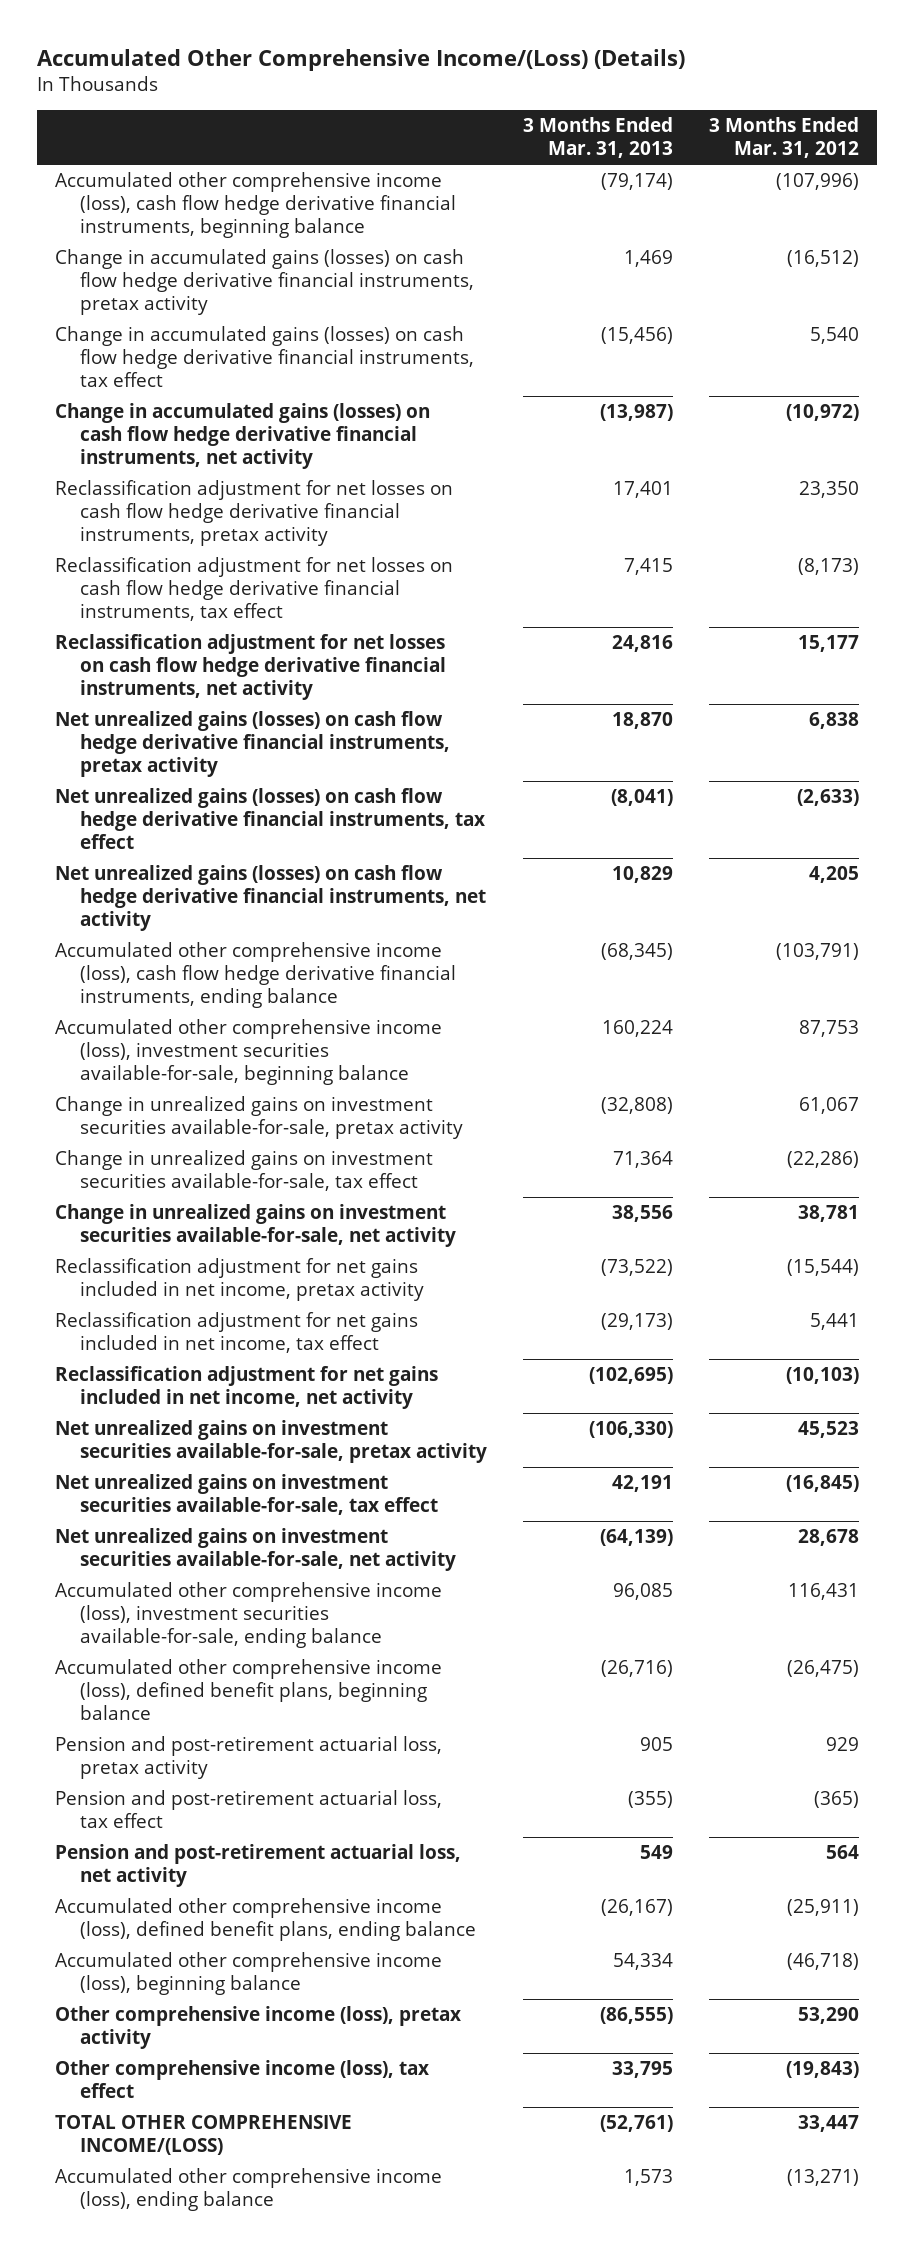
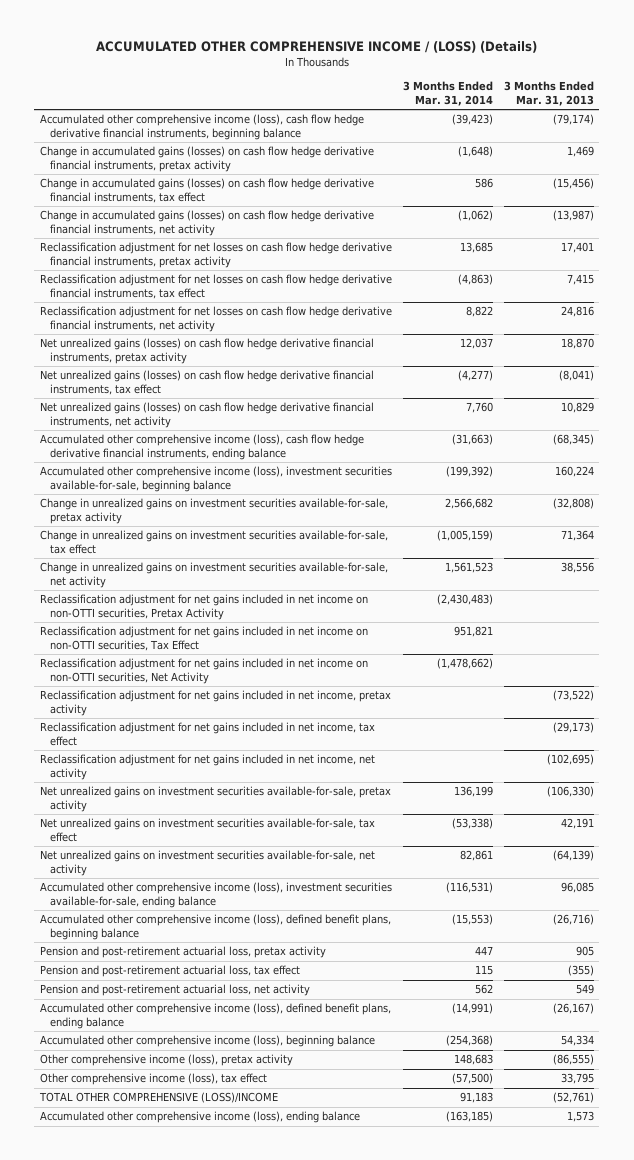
[36,48,685,71] Accumulated Other Comprehensive Income/(Loss) (Details) -> [95,41,537,54] ACCUMULATED OTHER COMPREHENSIVE INCOME / (LOSS) (Details)
[708,117,859,159] 3 Months Ended Mar. 31, 2012 -> none
none -> [402,81,493,106] 3 Months Ended Mar. 31, 2014
none -> [39,594,368,620] Reclassification adjustment for net gains included in net income on non-OTTI securities, Pretax Activity
none -> [39,626,368,651] Reclassification adjustment for net gains included in net income on non-OTTI securities, Tax Effect
none -> [39,658,368,684] Reclassification adjustment for net gains included in net income on non-OTTI securities, Net Activity
[54,2115,352,2156] TOTAL OTHER COMPREHENSIVE INCOME/(LOSS) -> [38,1092,278,1104] TOTAL OTHER COMPREHENSIVE (LOSS)/INCOME

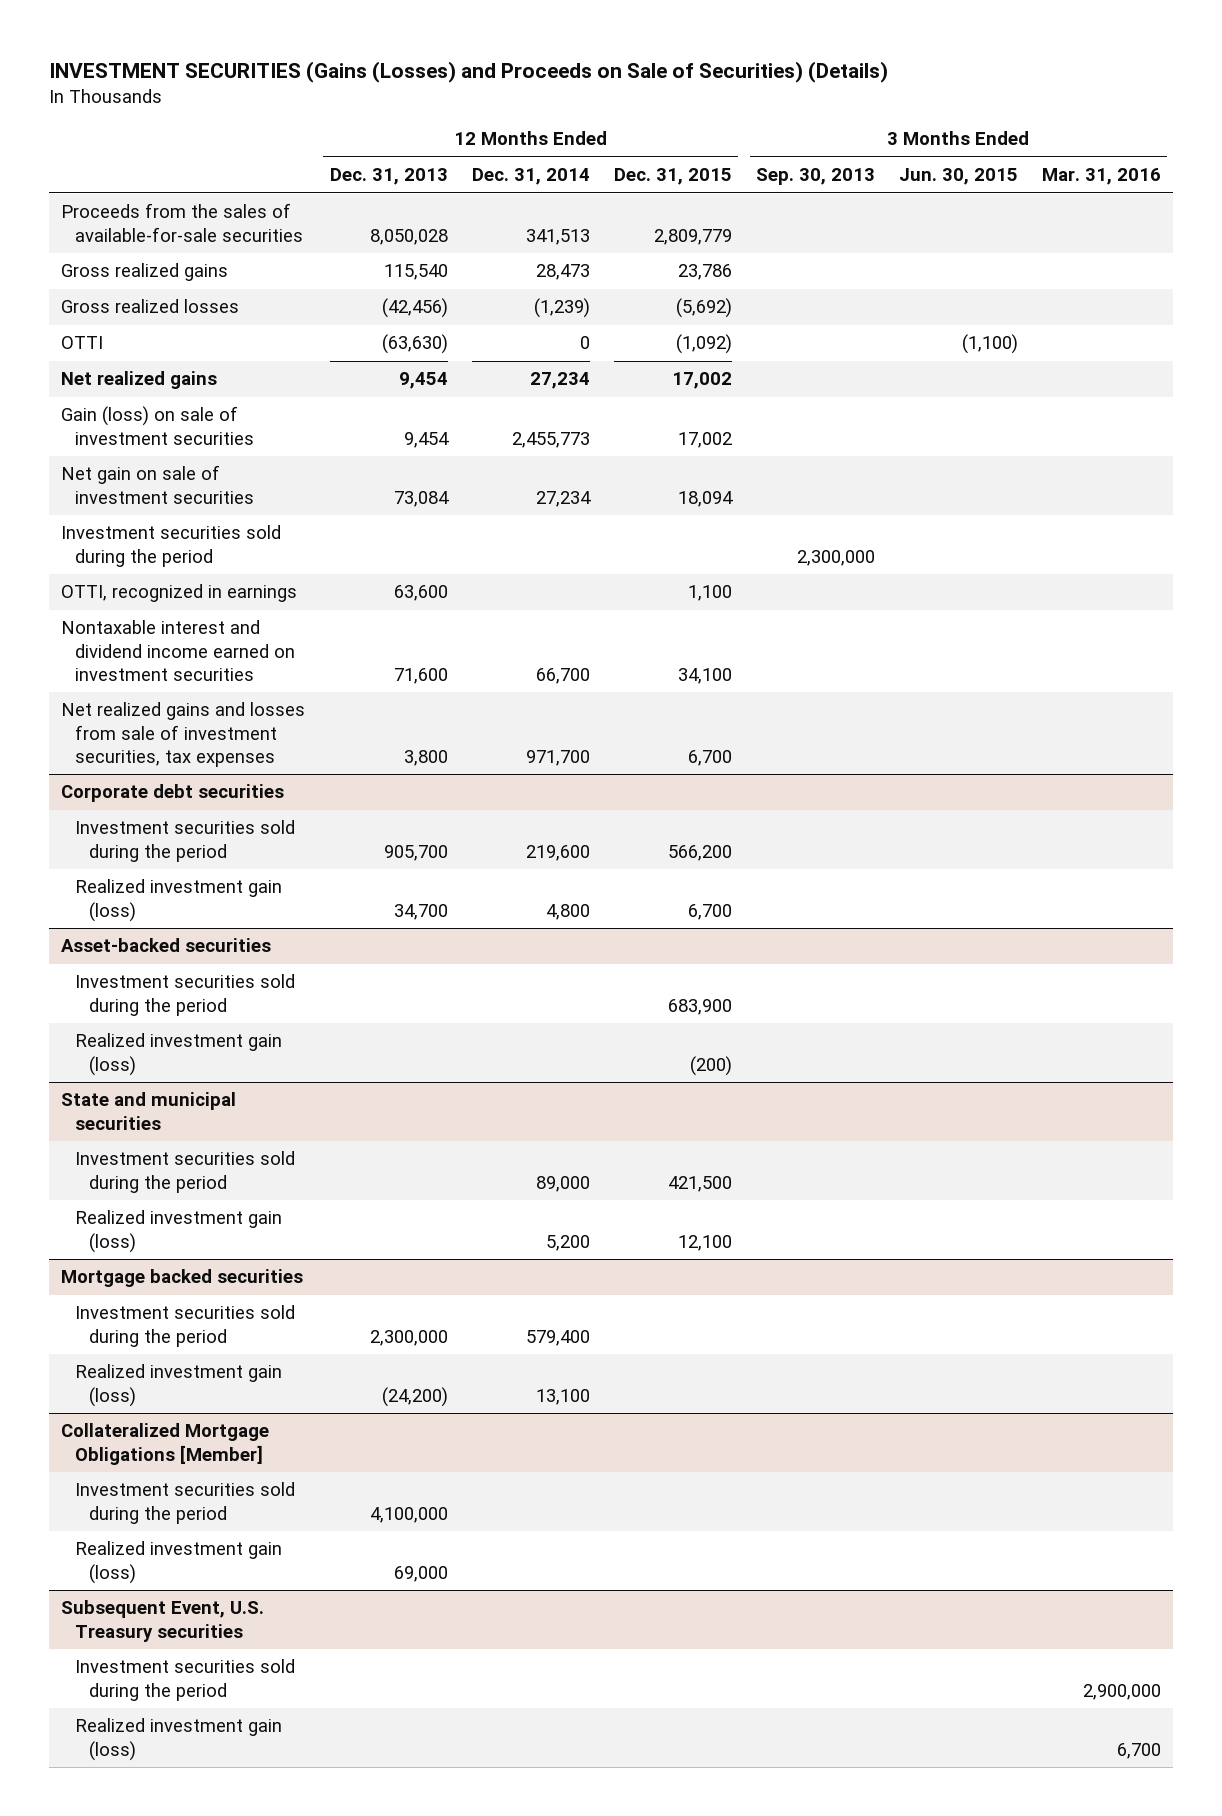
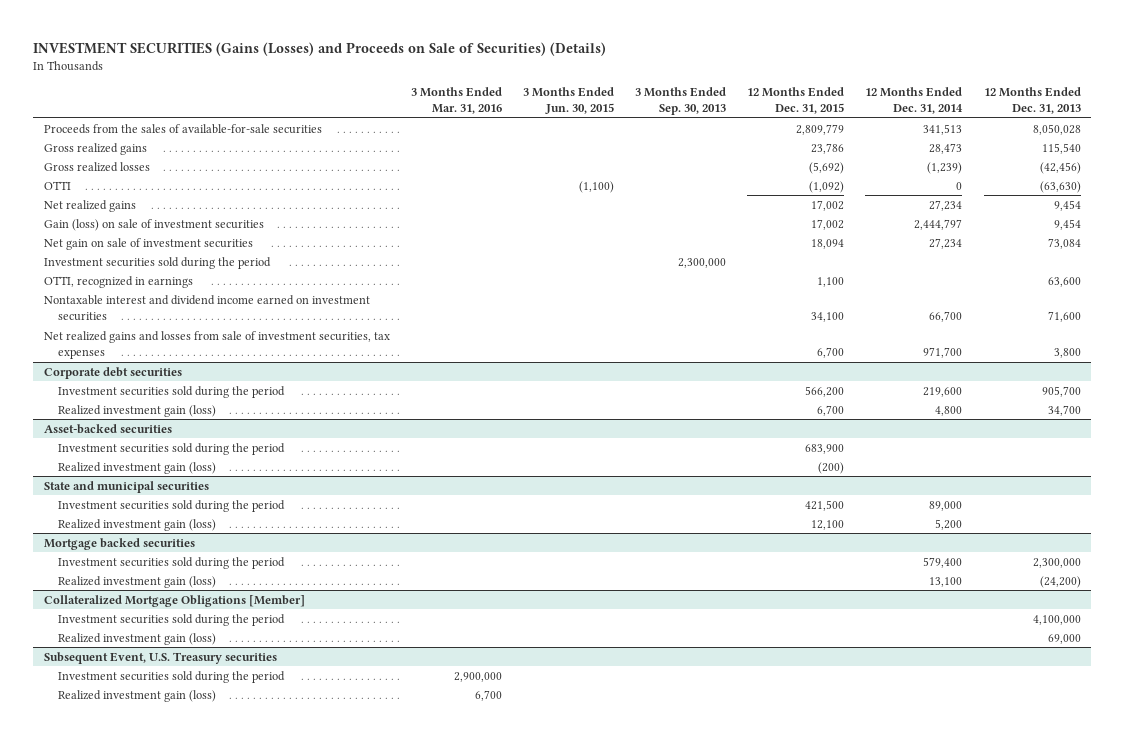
[511,431,590,448] 2,455,773 -> [914,218,963,230] 2,444,797

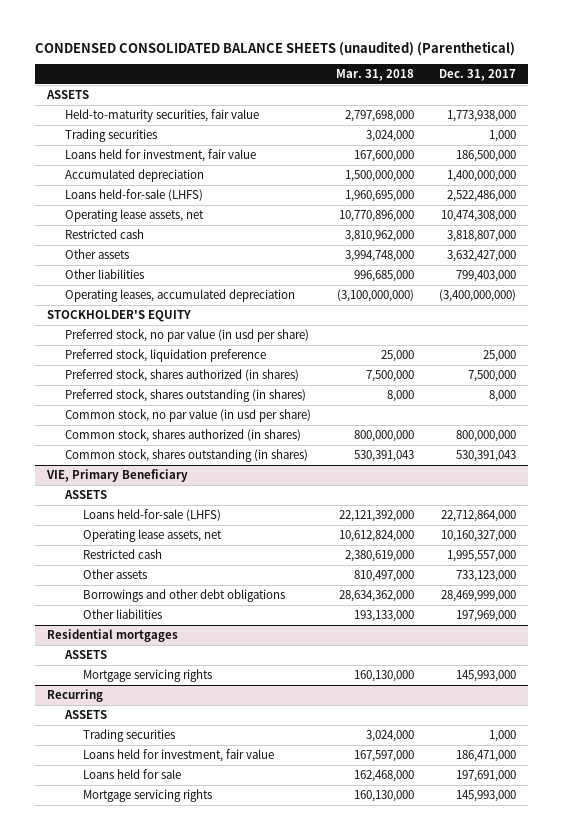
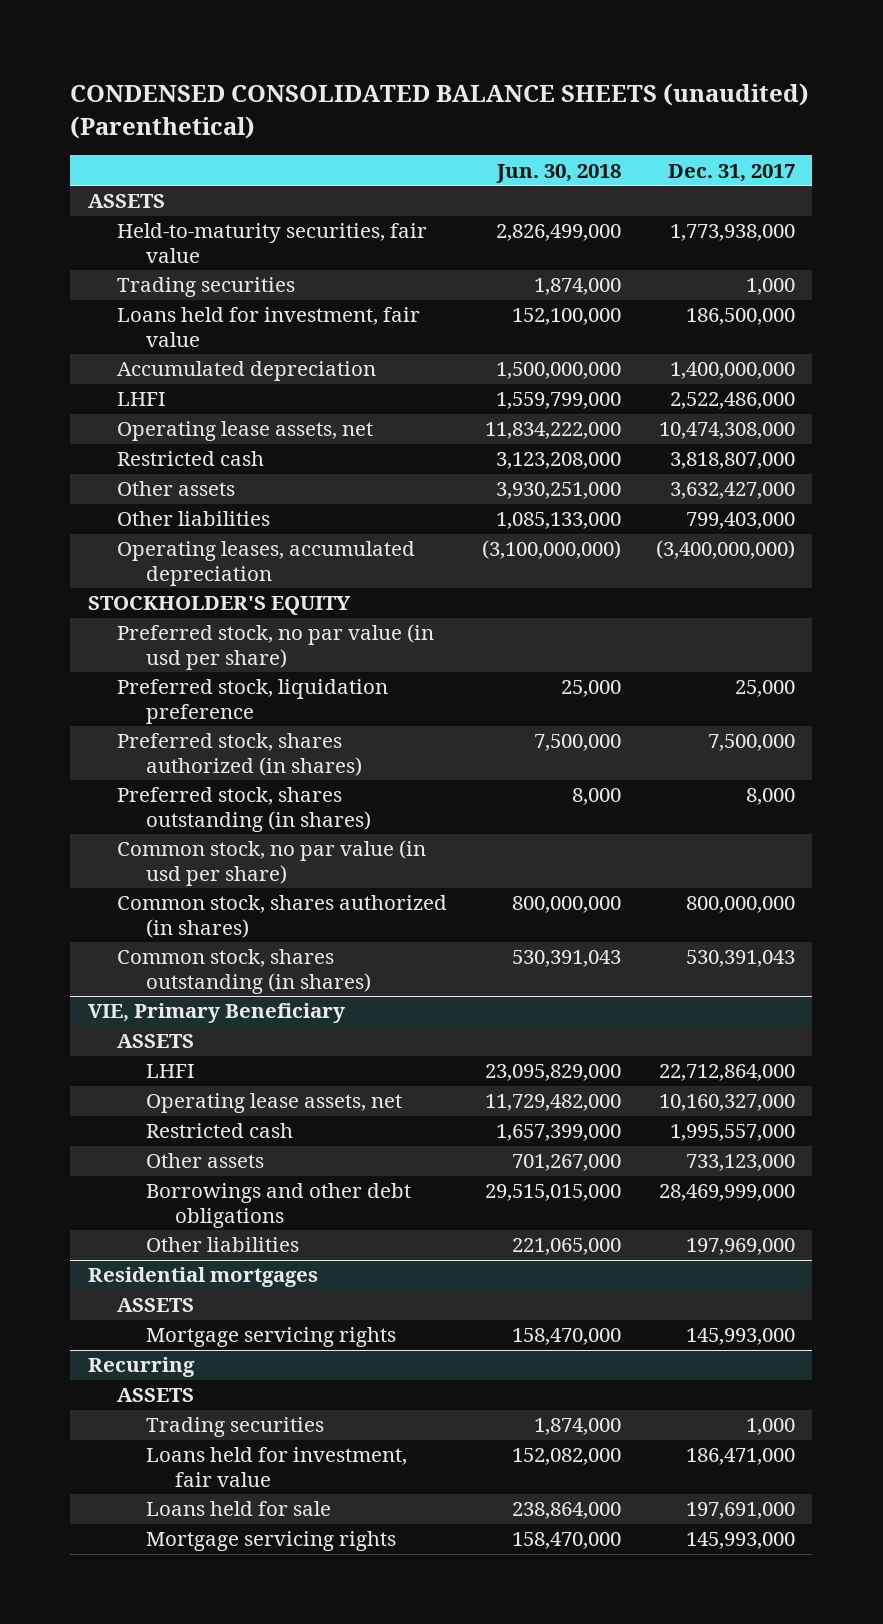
[335,68,414,81] Mar. 31, 2018 -> none
none -> [495,163,621,183] Jun. 30, 2018
[64,188,203,201] Loans held-for-sale (LHFS) -> [116,392,166,407] LHFI
[82,508,221,521] Loans held-for-sale (LHFS) -> [145,1064,195,1079] LHFI

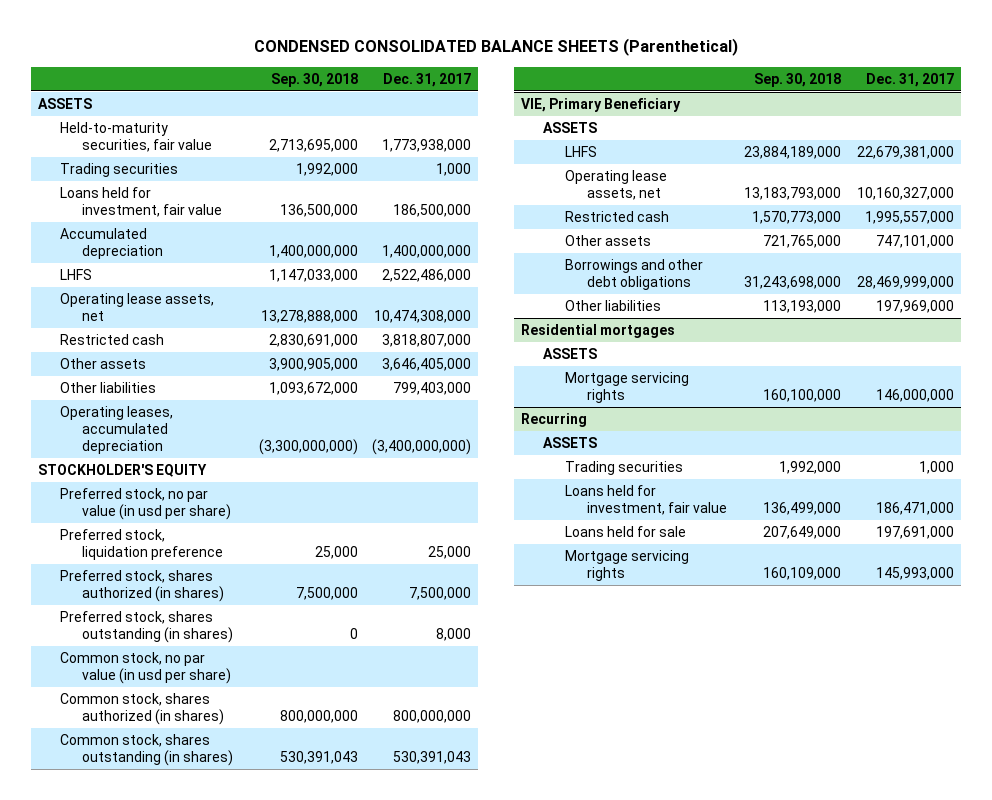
[70,83,810,139] CONDENSED CONSOLIDATED BALANCE SHEETS (unaudited) (Parenthetical) -> [253,38,738,57] CONDENSED CONSOLIDATED BALANCE SHEETS (Parenthetical)
[495,163,621,183] Jun. 30, 2018 -> none
none -> [270,72,358,87] Sep. 30, 2018
[116,392,166,407] LHFI -> [59,269,92,281] LHFS
[669,482,795,500] 3,632,427,000 -> [382,358,472,372] 3,646,405,000
[145,1064,195,1079] LHFI -> none
none -> [565,146,598,158] LHFS
[685,1154,795,1172] 733,123,000 -> [876,235,955,249] 747,101,000
[685,1328,795,1346] 145,993,000 -> [876,388,955,402] 146,000,000

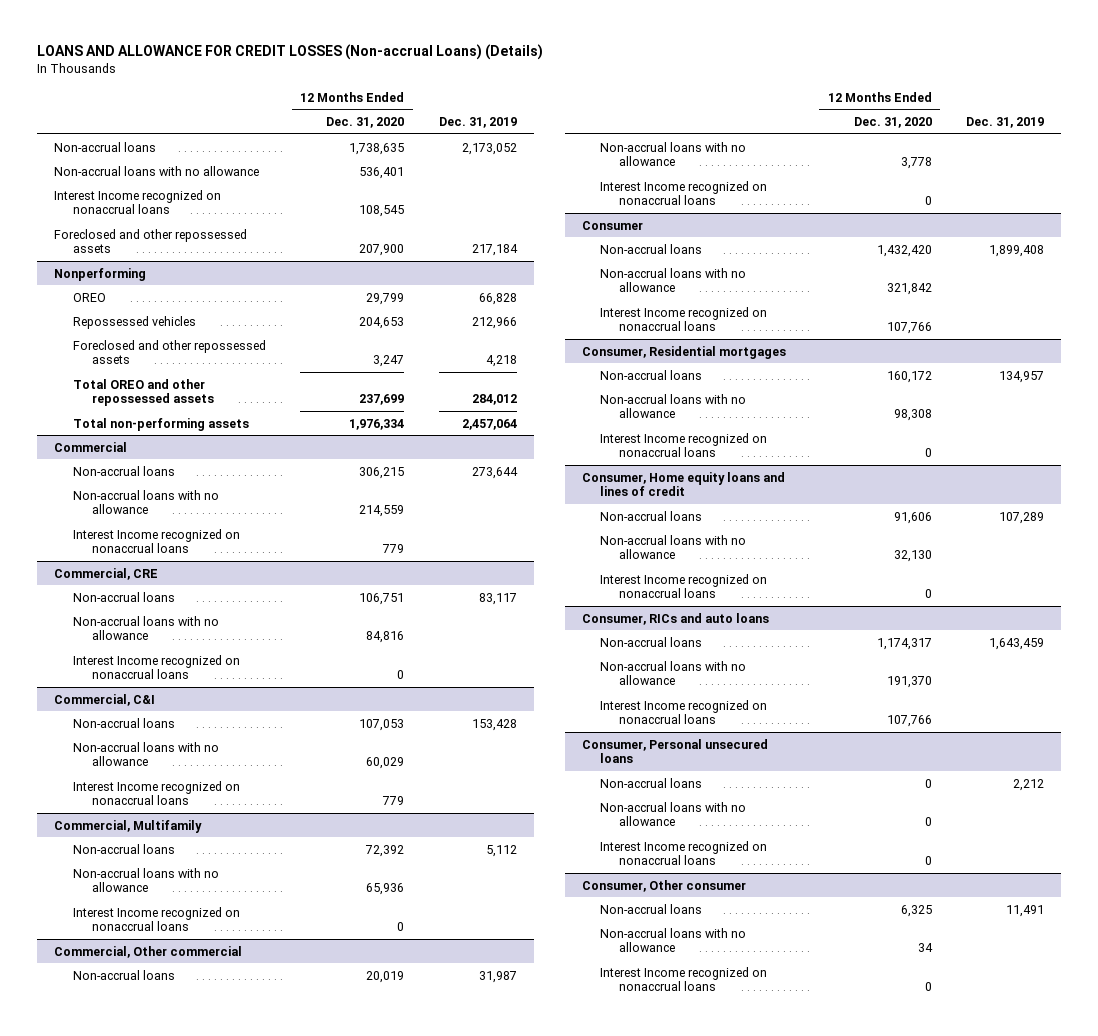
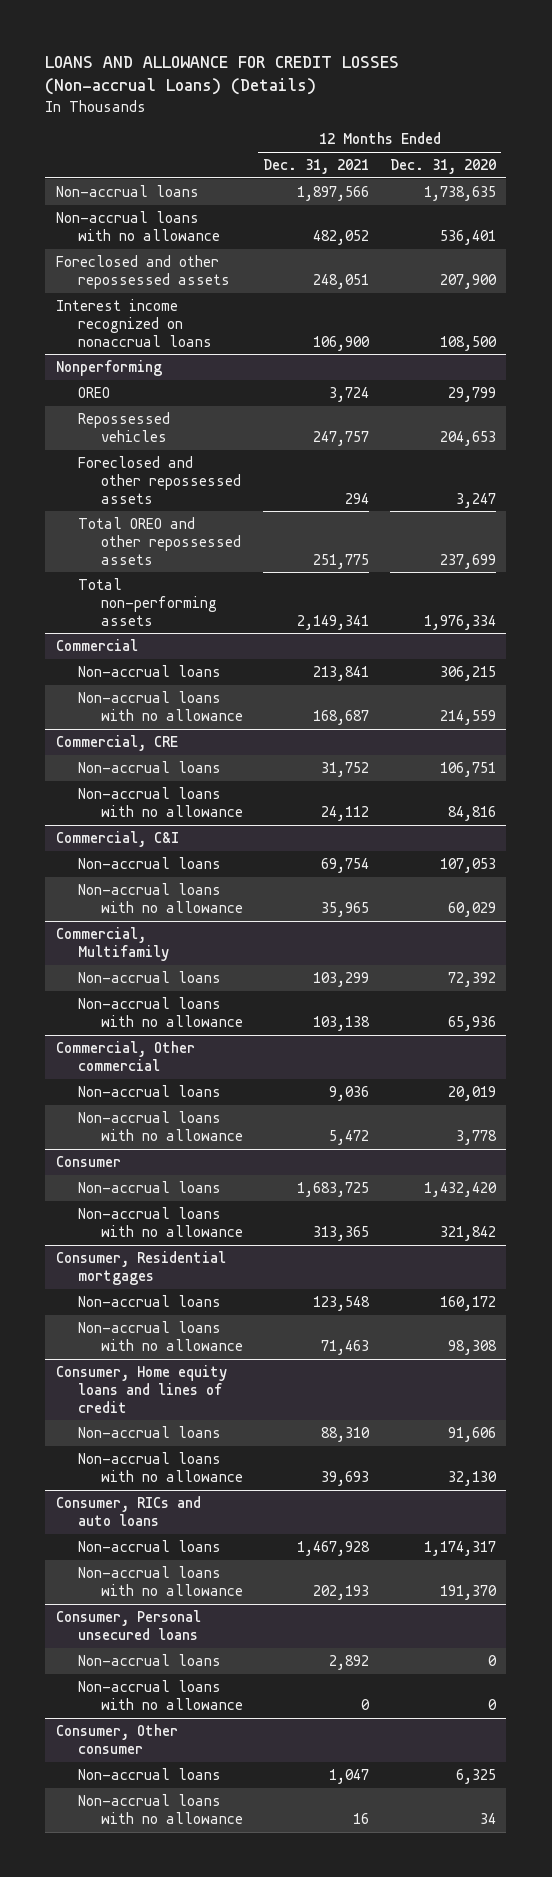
[438,117,517,129] Dec. 31, 2019 -> none
none -> [263,159,370,175] Dec. 31, 2021
[54,189,222,214] Interest Income recognized on nonaccrual loans -> none
none -> [55,298,213,347] Interest income recognized on nonaccrual loans
[72,528,240,553] Interest Income recognized on nonaccrual loans -> none
[72,654,240,679] Interest Income recognized on nonaccrual loans -> none
[72,780,240,805] Interest Income recognized on nonaccrual loans -> none
[72,906,240,931] Interest Income recognized on nonaccrual loans -> none
[600,180,768,205] Interest Income recognized on nonaccrual loans -> none
[600,306,768,331] Interest Income recognized on nonaccrual loans -> none
[600,432,768,457] Interest Income recognized on nonaccrual loans -> none
[600,573,768,598] Interest Income recognized on nonaccrual loans -> none
[600,699,768,724] Interest Income recognized on nonaccrual loans -> none
[600,840,768,865] Interest Income recognized on nonaccrual loans -> none
[600,966,768,991] Interest Income recognized on nonaccrual loans -> none

